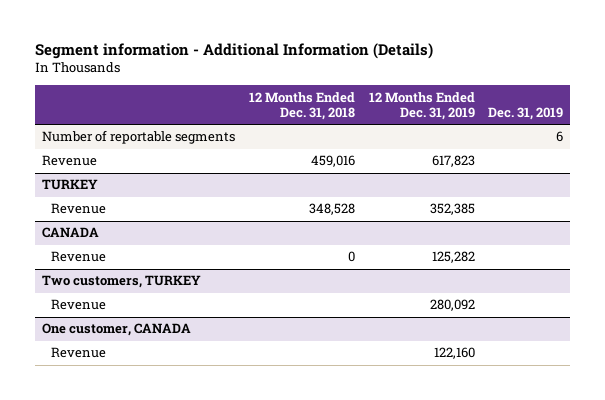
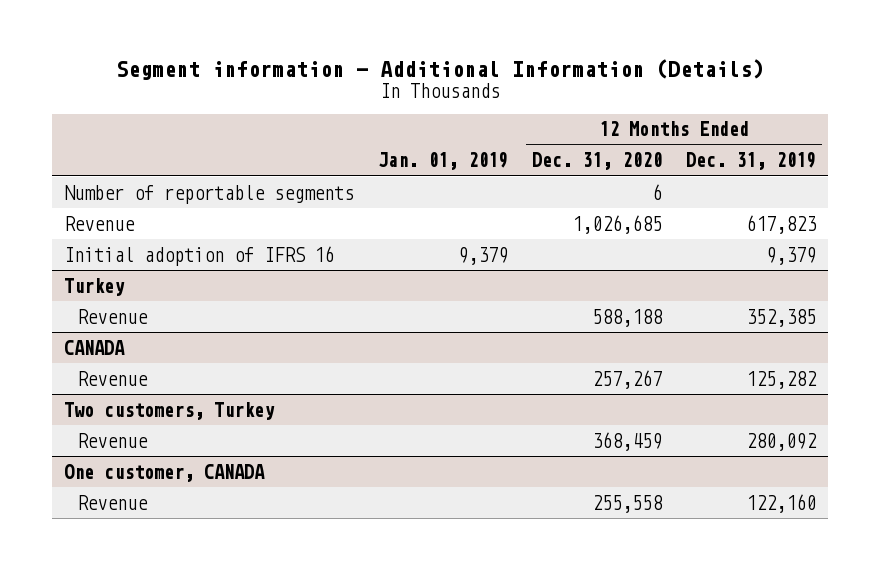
[248,91,355,121] 12 Months Ended Dec. 31, 2018 -> none
[488,107,564,121] Dec. 31, 2019 -> none
none -> [378,152,509,171] Jan. 01, 2019
none -> [532,152,663,171] Dec. 31, 2020
none -> [64,245,335,266] Initial adoption of IFRS 16
[41,179,98,191] TURKEY -> [64,277,126,296] Turkey
[41,275,201,289] Two customers, TURKEY -> [64,401,276,420] Two customers, Turkey

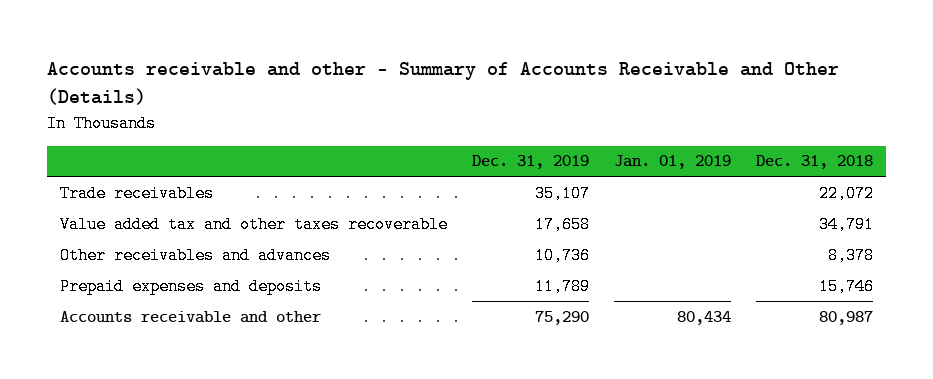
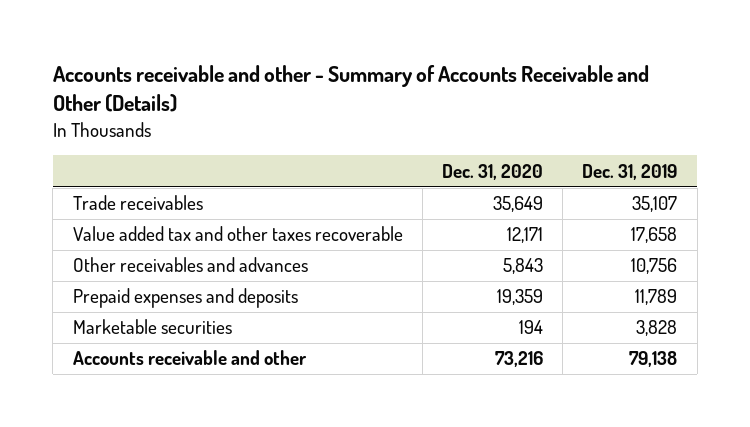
[614,155,732,170] Jan. 01, 2019 -> none
[756,155,874,170] Dec. 31, 2018 -> none
none -> [442,163,544,180] Dec. 31, 2020
[535,246,591,264] 10,736 -> [631,258,678,275] 10,756
none -> [72,319,232,335] Marketable securities
[535,310,590,325] 75,290 -> [629,351,678,368] 79,138

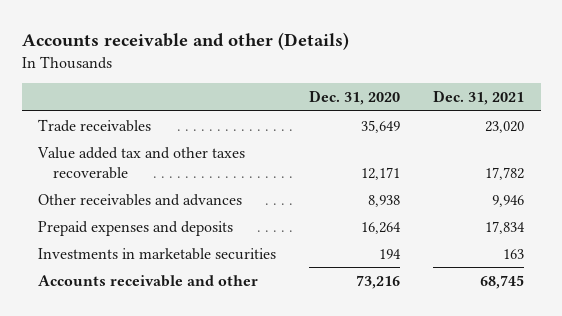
[52,65,649,113] Accounts receivable and other - Summary of Accounts Receivable and Other (Details) -> [21,32,349,51] Accounts receivable and other (Details)
[582,163,678,180] Dec. 31, 2019 -> none
none -> [433,90,525,106] Dec. 31, 2021
[503,258,544,275] 5,843 -> [368,194,401,207] 8,938
[497,289,544,306] 19,359 -> [361,221,402,234] 16,264
[72,319,232,335] Marketable securities -> [38,247,277,260] Investments in marketable securities

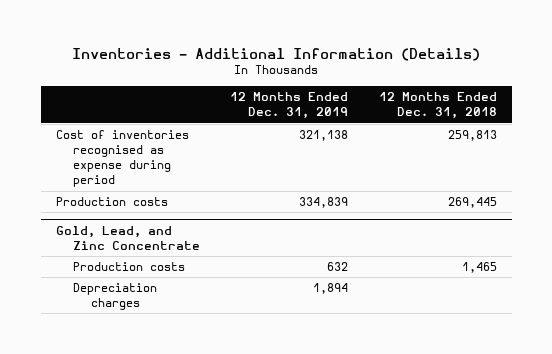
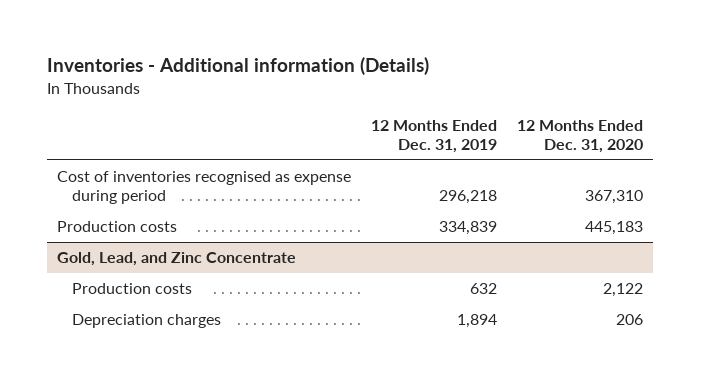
[72,47,481,61] Inventories - Additional Information (Details) -> [47,57,430,76] Inventories - Additional information (Details)
[378,92,497,120] 12 Months Ended Dec. 31, 2018 -> none
none -> [517,119,644,154] 12 Months Ended Dec. 31, 2020
[299,130,349,142] 321,138 -> [439,190,498,205] 296,218

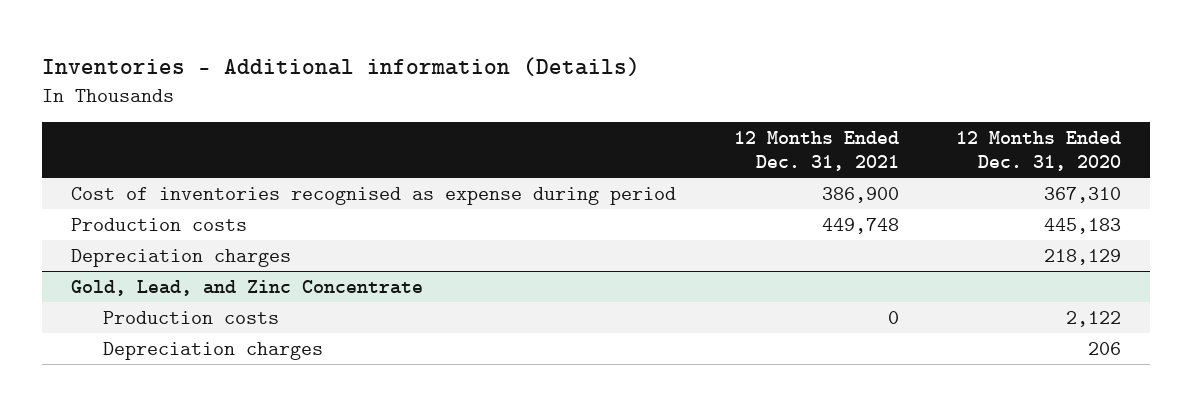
[371,119,498,154] 12 Months Ended Dec. 31, 2019 -> none
none -> [733,131,899,172] 12 Months Ended Dec. 31, 2021
none -> [70,248,291,267] Depreciation charges

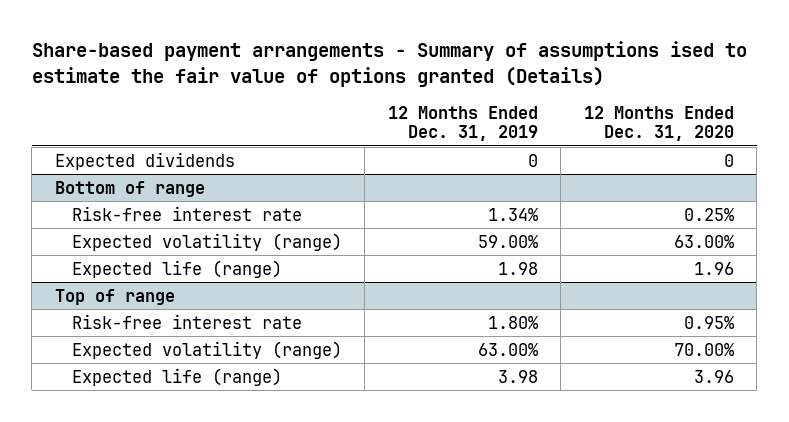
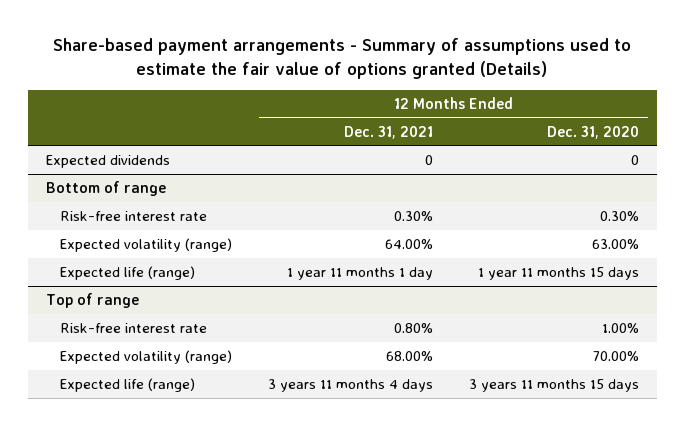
[31,41,747,87] Share-based payment arrangements - Summary of assumptions ised to estimate the fair value of options granted (Details) -> [53,38,632,79] Share-based payment arrangements - Summary of assumptions used to estimate the fair value of options granted (Details)
[387,105,538,142] 12 Months Ended Dec. 31, 2019 -> none
none -> [344,125,434,139] Dec. 31, 2021
[683,207,734,221] 0.25% -> [600,211,640,222] 0.30%
[693,261,734,275] 1.96 -> [478,267,640,281] 1 year 11 months 15 days
[683,315,734,329] 0.95% -> [602,323,640,334] 1.00%
[693,369,734,383] 3.96 -> [469,379,640,393] 3 years 11 months 15 days

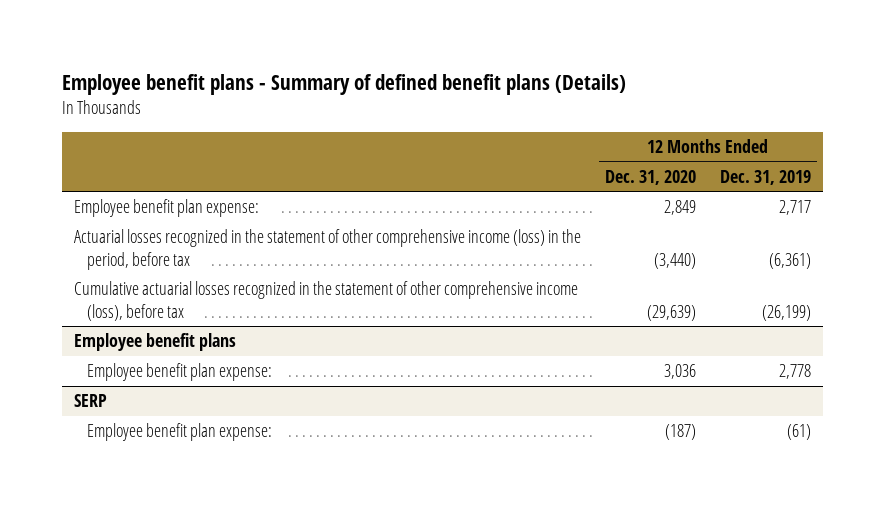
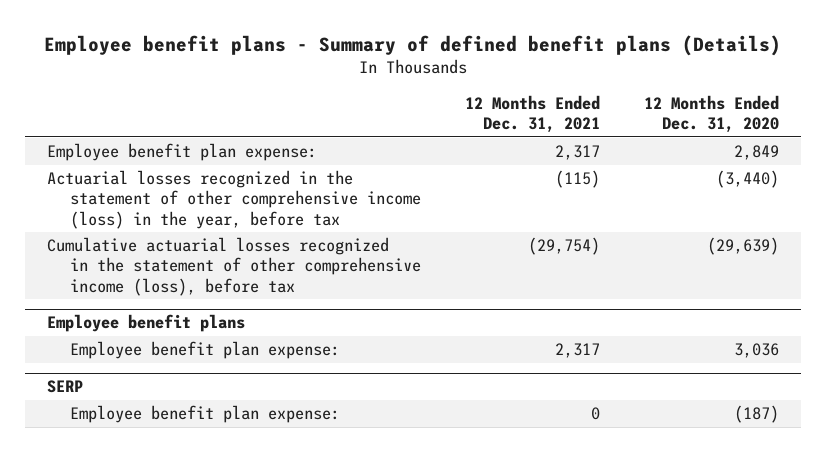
[719,169,811,185] Dec. 31, 2019 -> none
none -> [464,95,600,134] 12 Months Ended Dec. 31, 2021
[73,229,581,270] Actuarial losses recognized in the statement of other comprehensive income (loss) in the period, before tax -> [47,170,421,229] Actuarial losses recognized in the statement of other comprehensive income (loss) in the year, before tax

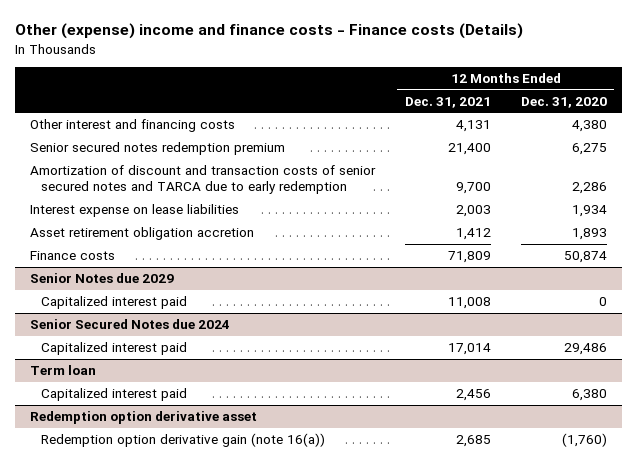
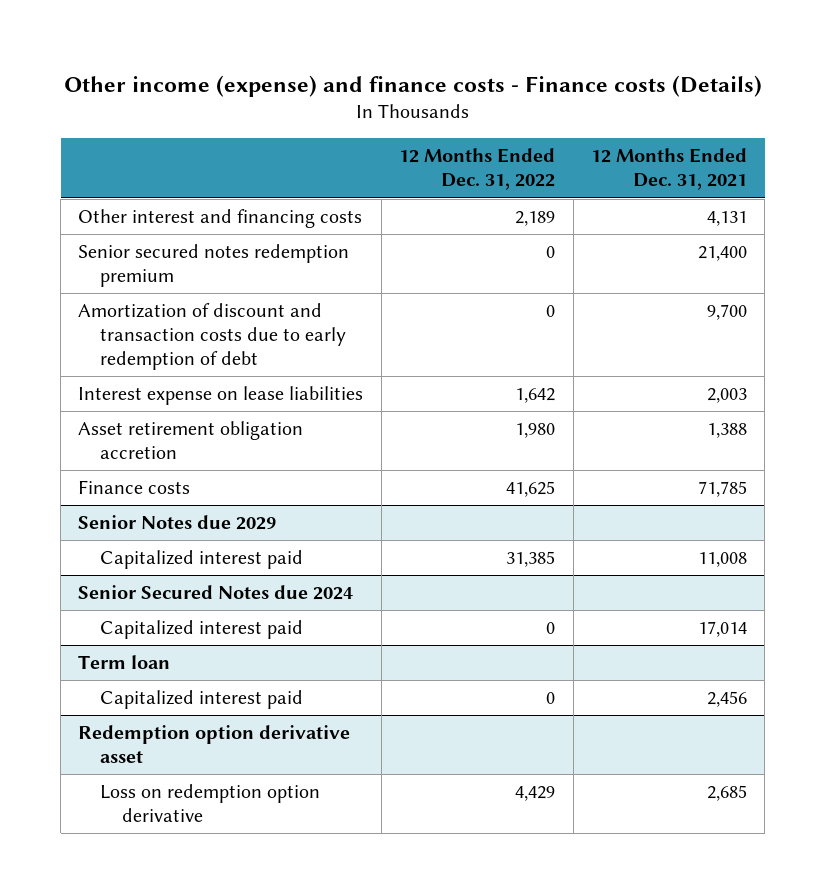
[14,23,523,40] Other (expense) income and finance costs - Finance costs (Details) -> [63,74,762,97] Other income (expense) and finance costs - Finance costs (Details)
[520,96,607,108] Dec. 31, 2020 -> none
none -> [399,148,556,191] 12 Months Ended Dec. 31, 2022
[29,165,376,195] Amortization of discount and transaction costs of senior secured notes and TARCA due to early redemption -> [78,303,347,371] Amortization of discount and transaction costs due to early redemption of debt
[455,228,491,241] 1,412 -> [706,423,747,439] 1,388
[447,251,491,264] 71,809 -> [697,481,747,498] 71,785
[41,433,326,448] Redemption option derivative gain (note 16(a)) -> [100,784,321,823] Loss on redemption option derivative

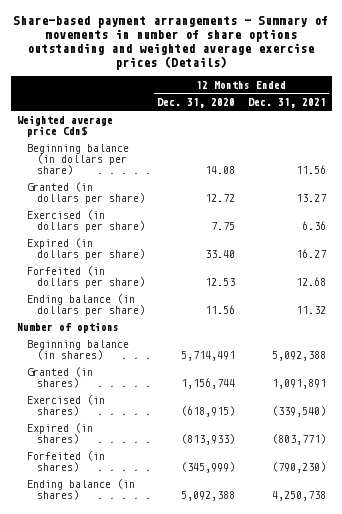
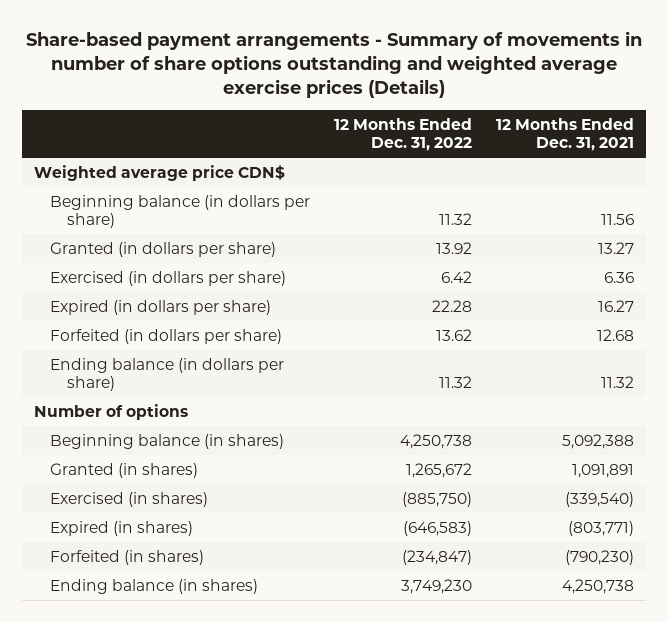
[157,97,236,108] Dec. 31, 2020 -> none
none -> [334,117,473,152] 12 Months Ended Dec. 31, 2022
[16,114,113,137] Weighted average price Cdn$ -> [33,165,285,182] Weighted average price CDN$

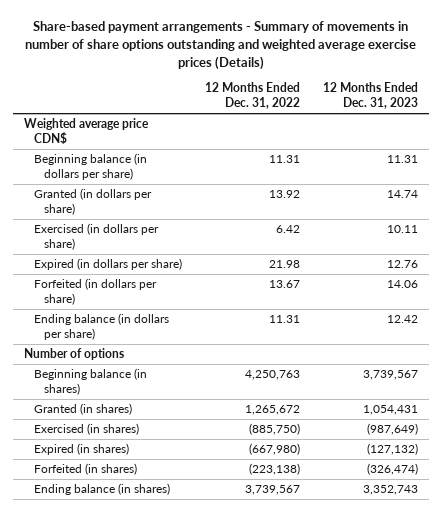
[495,117,634,152] 12 Months Ended Dec. 31, 2021 -> none
none -> [322,82,418,110] 12 Months Ended Dec. 31, 2023
[439,213,473,226] 11.32 -> [268,155,300,164] 11.31
[432,300,473,313] 22.28 -> [268,260,300,269] 21.98
[436,329,473,342] 13.62 -> [268,280,300,289] 13.67
[439,376,473,389] 11.32 -> [268,315,300,324] 11.31
[400,434,473,450] 4,250,738 -> [244,370,300,381] 4,250,763
[403,521,473,537] (646,583) -> [248,443,300,456] (667,980)
[402,550,473,566] (234,847) -> [248,463,300,476] (223,138)
[401,579,473,595] 3,749,230 -> [244,485,300,496] 3,739,567

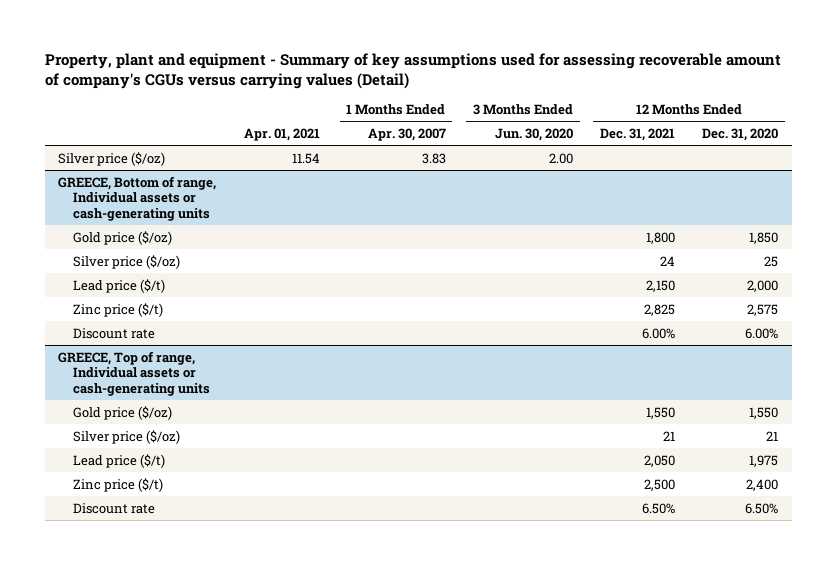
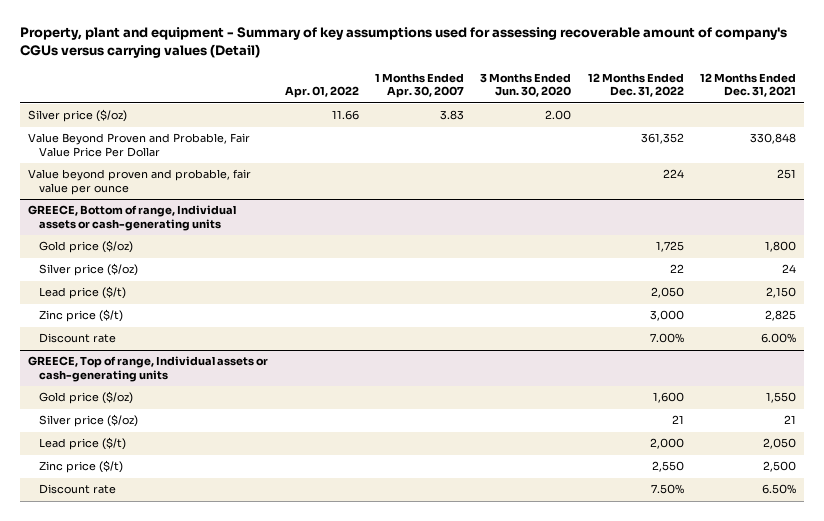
[243,127,320,141] Apr. 01, 2021 -> none
[702,127,779,141] Dec. 31, 2020 -> none
none -> [284,86,359,99] Apr. 01, 2022
none -> [587,72,684,98] 12 Months Ended Dec. 31, 2022
none -> [28,133,251,158] Value Beyond Proven and Probable, Fair Value Price Per Dollar
none -> [28,169,252,196] Value beyond proven and probable, fair value per ounce

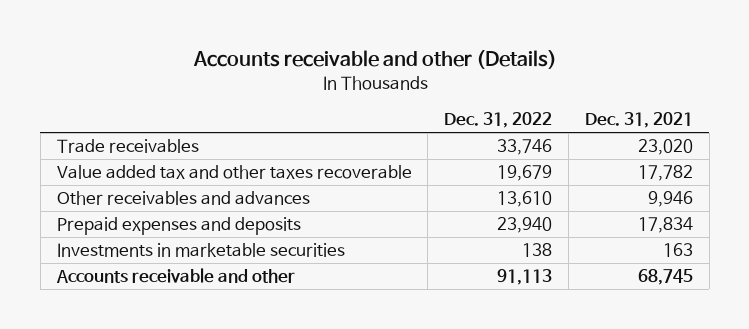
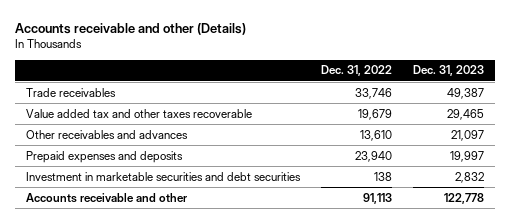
[584,112,693,129] Dec. 31, 2021 -> none
none -> [413,65,485,77] Dec. 31, 2023
[56,243,345,258] Investments in marketable securities -> [25,171,301,181] Investment in marketable securities and debt securities

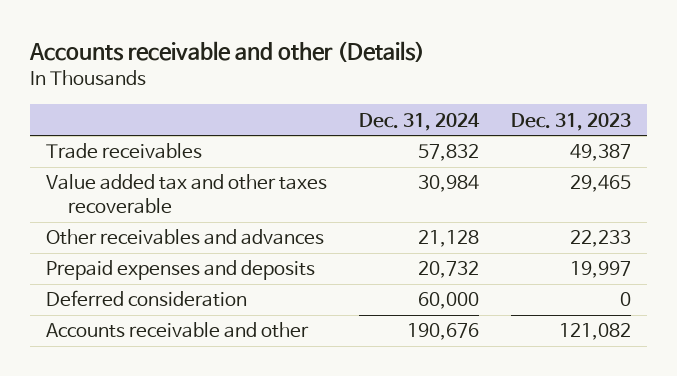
[320,65,392,77] Dec. 31, 2022 -> none
none -> [358,112,480,131] Dec. 31, 2024
[451,129,485,141] 21,097 -> [570,230,632,248] 22,233
[25,171,301,181] Investment in marketable securities and debt securities -> none
none -> [45,290,247,308] Deferred consideration
[444,192,485,204] 122,778 -> [559,323,632,341] 121,082

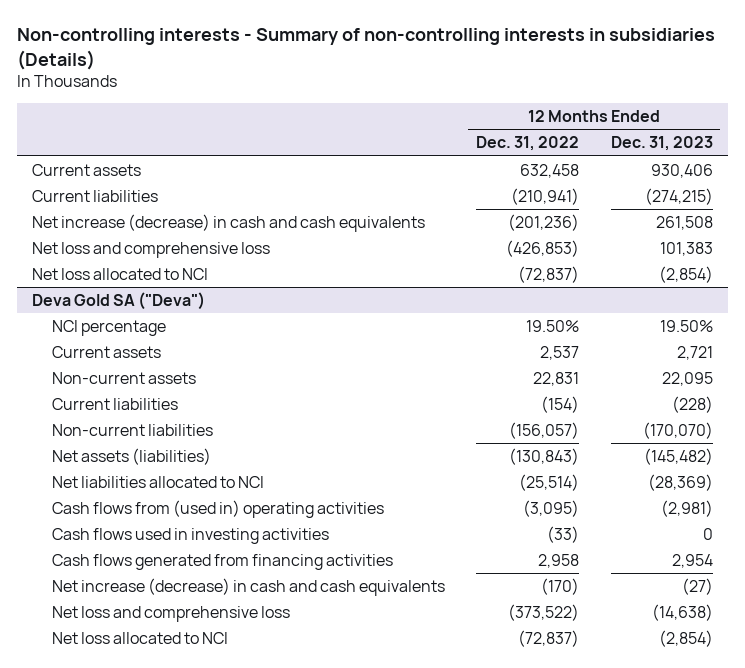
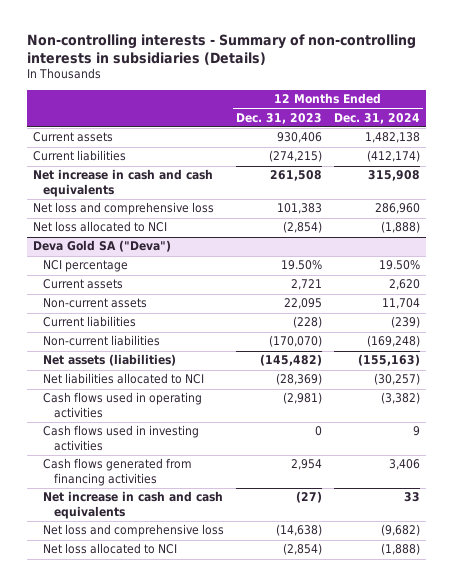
[476,136,580,152] Dec. 31, 2022 -> none
none -> [333,112,420,124] Dec. 31, 2024
[32,213,426,232] Net increase (decrease) in cash and cash equivalents -> [32,169,213,198] Net increase in cash and cash equivalents
[51,499,384,518] Cash flows from (used in) operating activities -> [43,392,203,419] Cash flows used in operating activities
[51,577,445,596] Net increase (decrease) in cash and cash equivalents -> [43,491,224,520] Net increase in cash and cash equivalents

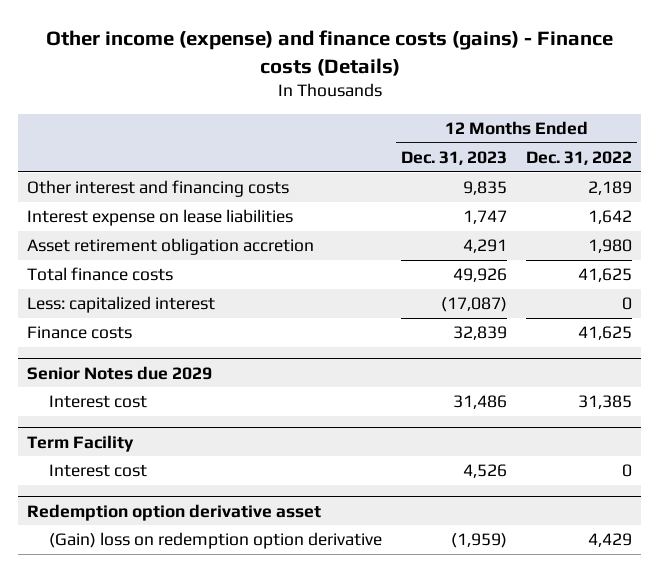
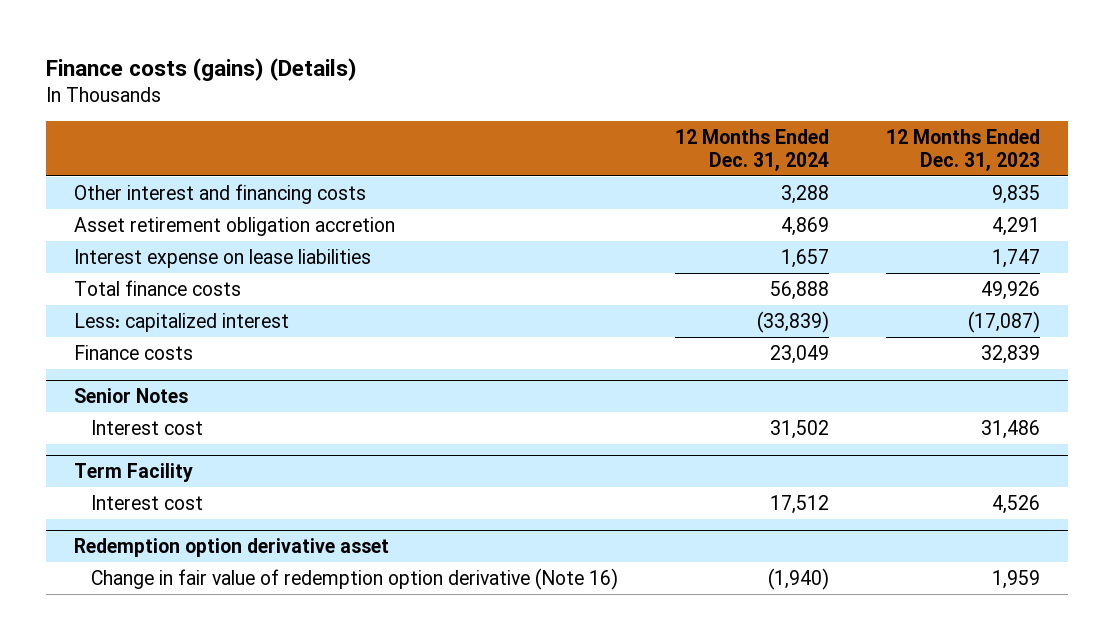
[45,30,613,76] Other income (expense) and finance costs (gains) - Finance costs (Details) -> [45,57,357,81] Finance costs (gains) (Details)
[525,150,632,165] Dec. 31, 2022 -> none
none -> [674,128,829,171] 12 Months Ended Dec. 31, 2024
[27,209,294,227] Interest expense on lease liabilities -> [74,248,372,268] Interest expense on lease liabilities
[27,365,213,380] Senior Notes due 2029 -> [74,388,189,404] Senior Notes
[49,532,383,550] (Gain) loss on redemption option derivative -> [91,567,619,590] Change in fair value of redemption option derivative (Note 16)
[451,533,508,549] (1,959) -> [991,569,1040,589] 1,959

